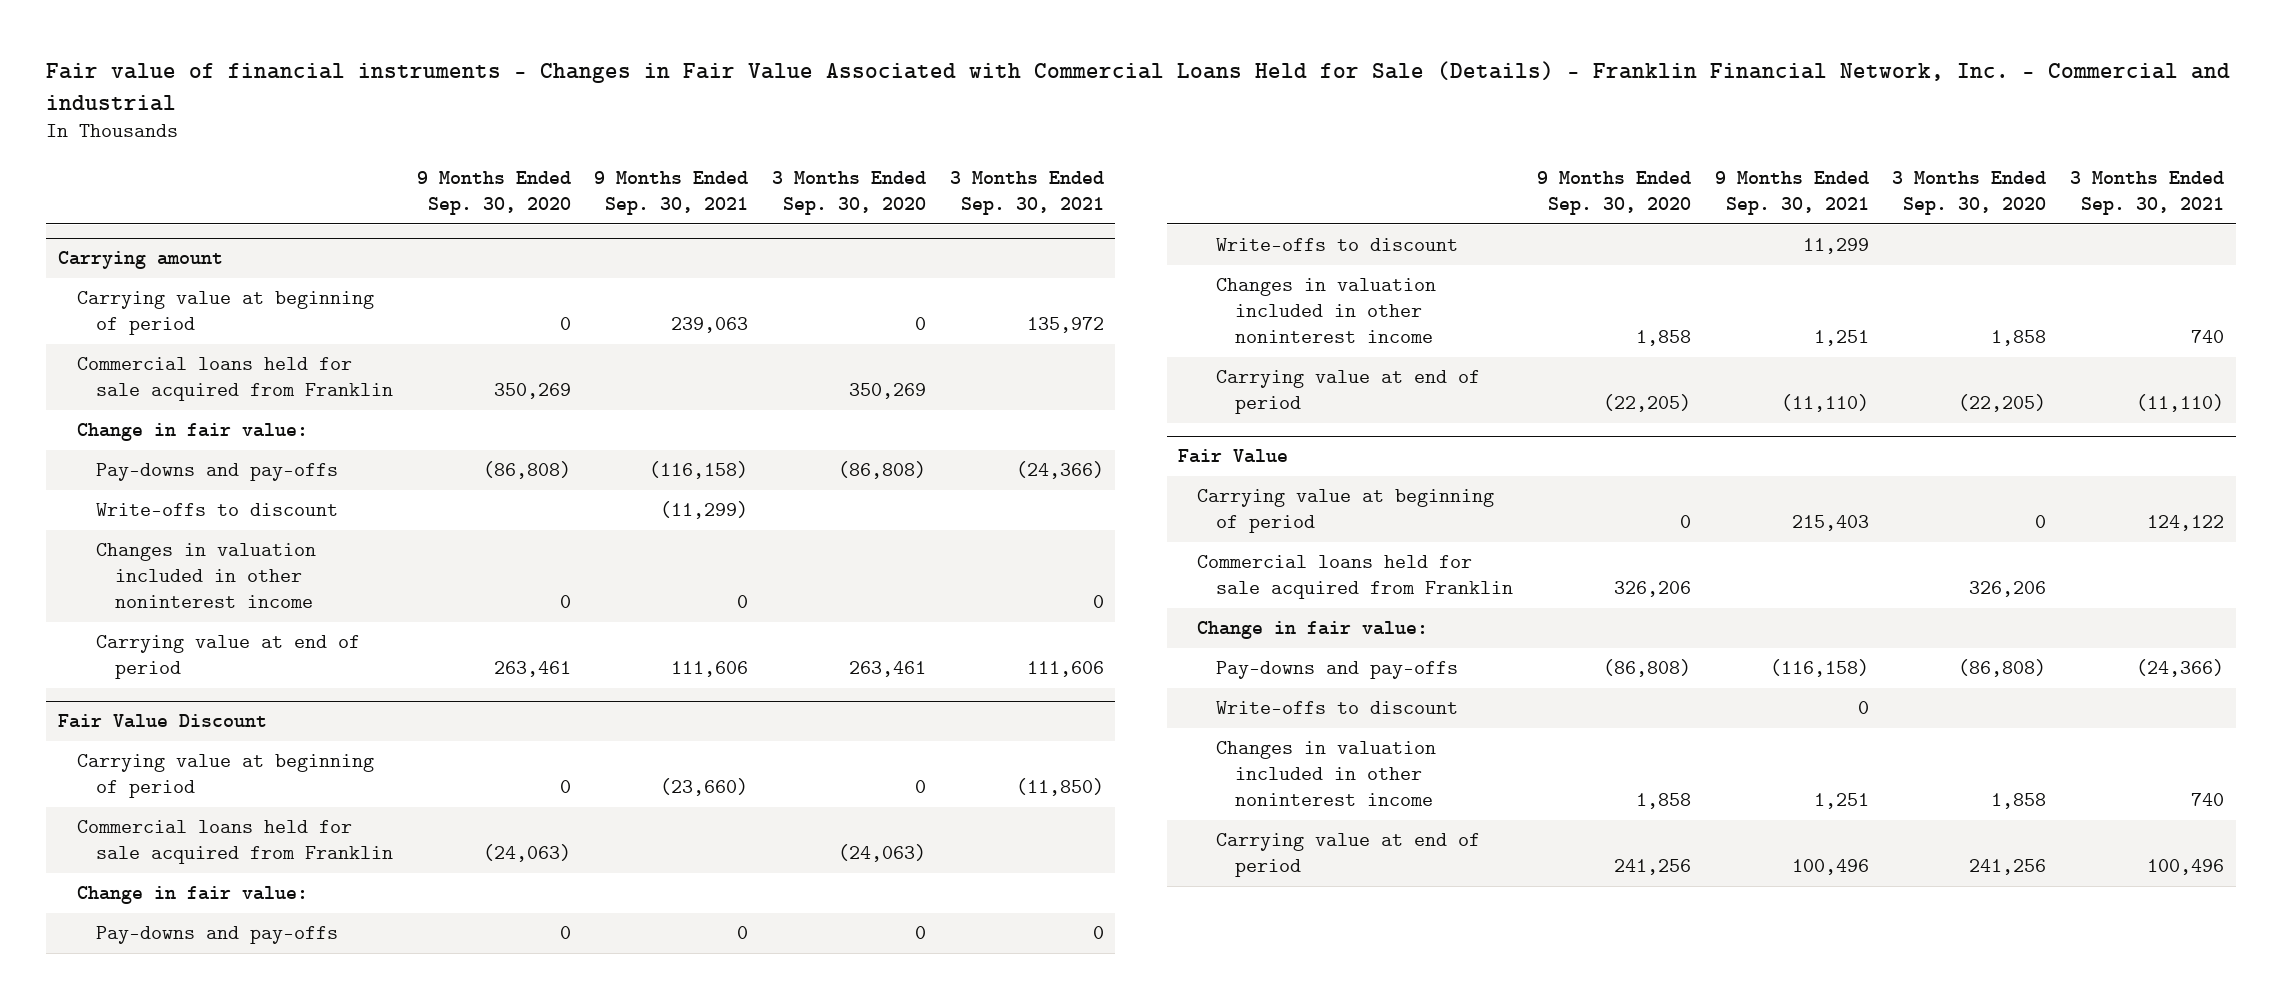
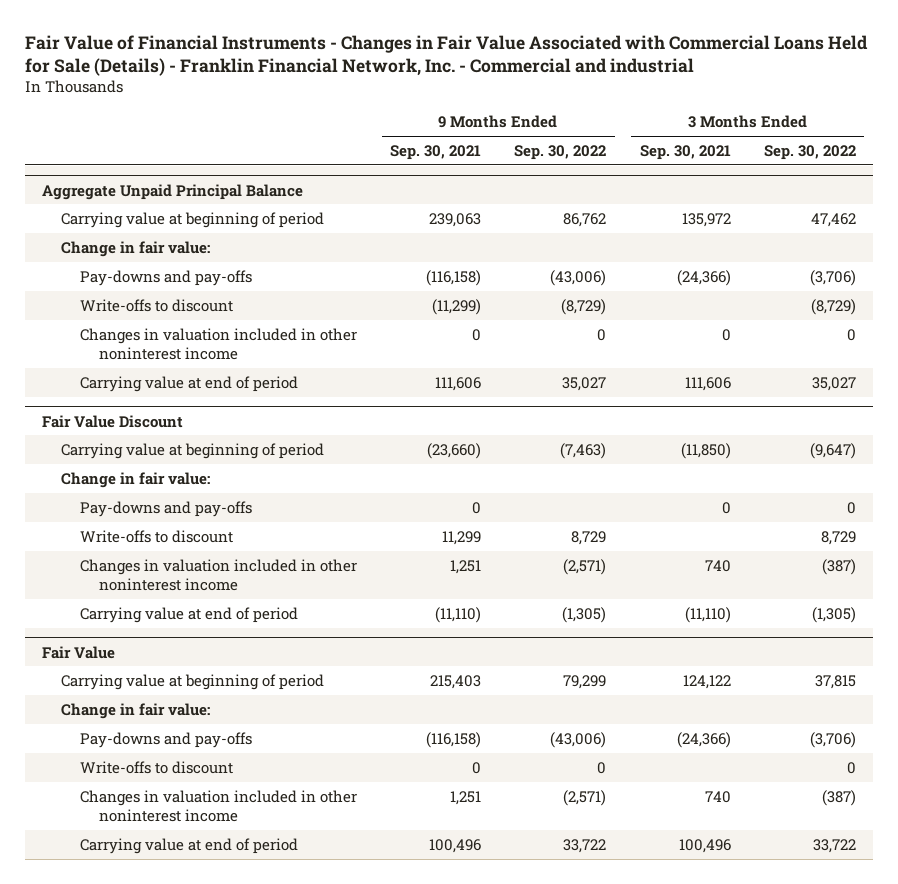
[46,61,2231,111] Fair value of financial instruments - Changes in Fair Value Associated with Commercial Loans Held for Sale (Details) - Franklin Financial Network, Inc. - Commercial and industrial -> [25,34,869,77] Fair Value of Financial Instruments - Changes in Fair Value Associated with Commercial Loans Held for Sale (Details) - Franklin Financial Network, Inc. - Commercial and industrial
[416,171,571,216] 9 Months Ended Sep. 30, 2020 -> none
[772,171,927,216] 3 Months Ended Sep. 30, 2020 -> none
none -> [514,144,607,160] Sep. 30, 2022
none -> [763,144,856,160] Sep. 30, 2022
[58,251,224,270] Carrying amount -> [41,183,303,200] Aggregate Unpaid Principal Balance
[77,357,394,402] Commercial loans held for sale acquired from Franklin -> none
[77,820,394,865] Commercial loans held for sale acquired from Franklin -> none
[1197,555,1514,600] Commercial loans held for sale acquired from Franklin -> none

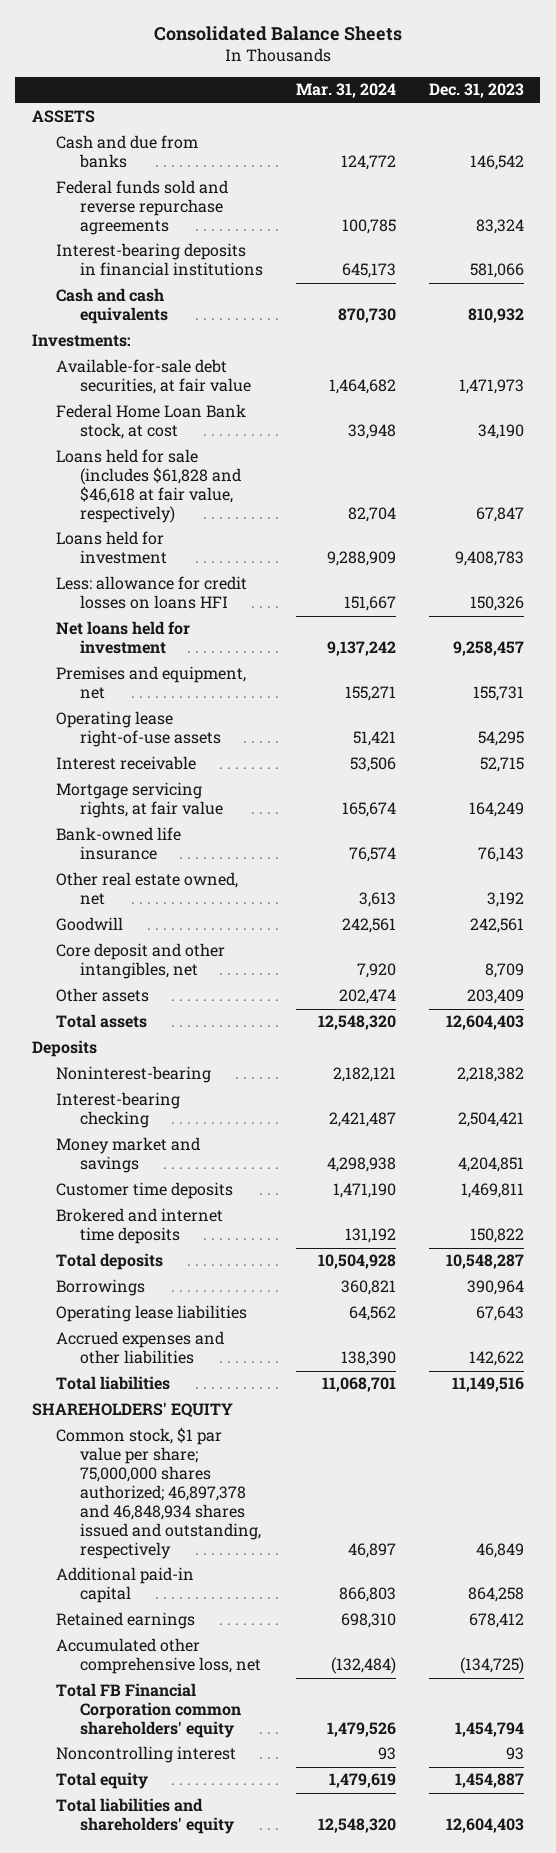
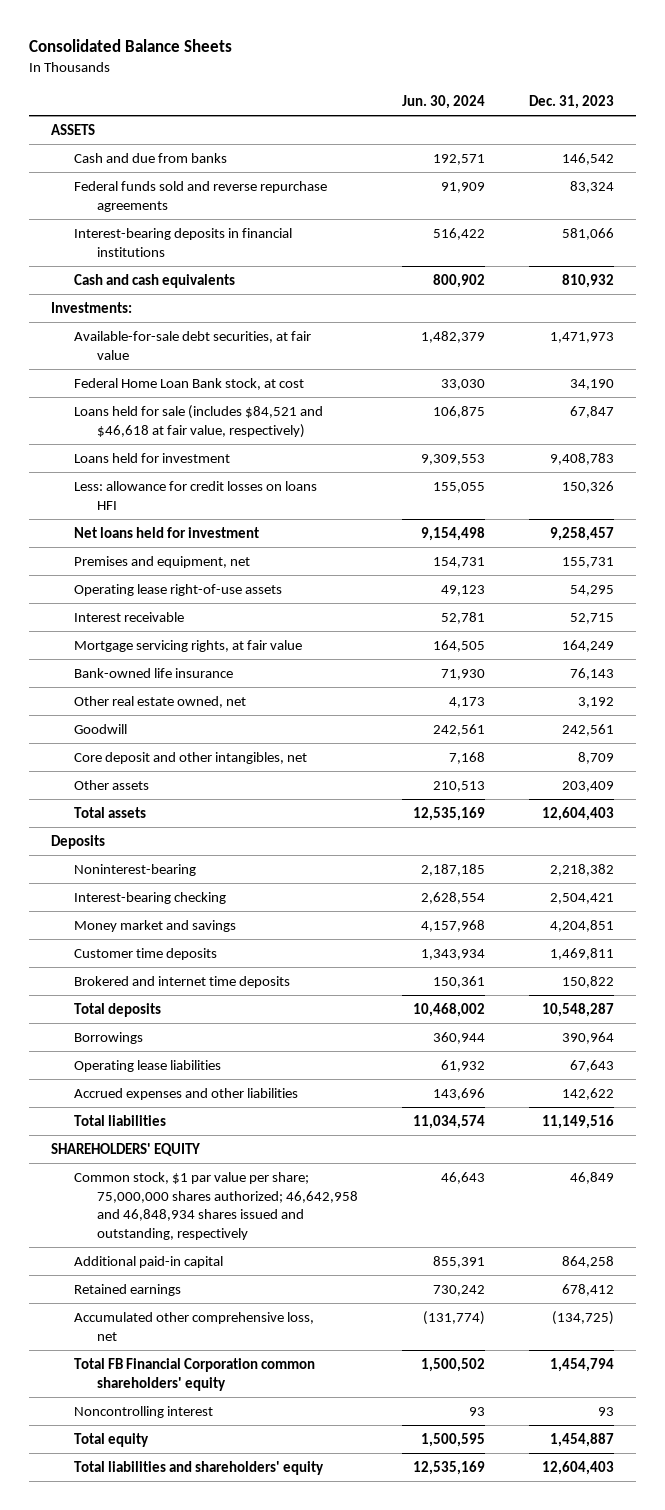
[295,83,396,99] Mar. 31, 2024 -> none
none -> [402,94,486,109] Jun. 30, 2024
[55,449,241,524] Loans held for sale (includes $61,828 and $46,618 at fair value, respectively) -> [74,404,324,438] Loans held for sale (includes $84,521 and $46,618 at fair value, respectively)
[55,1427,261,1560] Common stock, $1 par value per share; 75,000,000 shares authorized; 46,897,378 and 46,848,934 shares issued and outstanding, respectively -> [74,1171,359,1240] Common stock, $1 par value per share; 75,000,000 shares authorized; 46,642,958 and 46,848,934 shares issued and outstanding, respectively

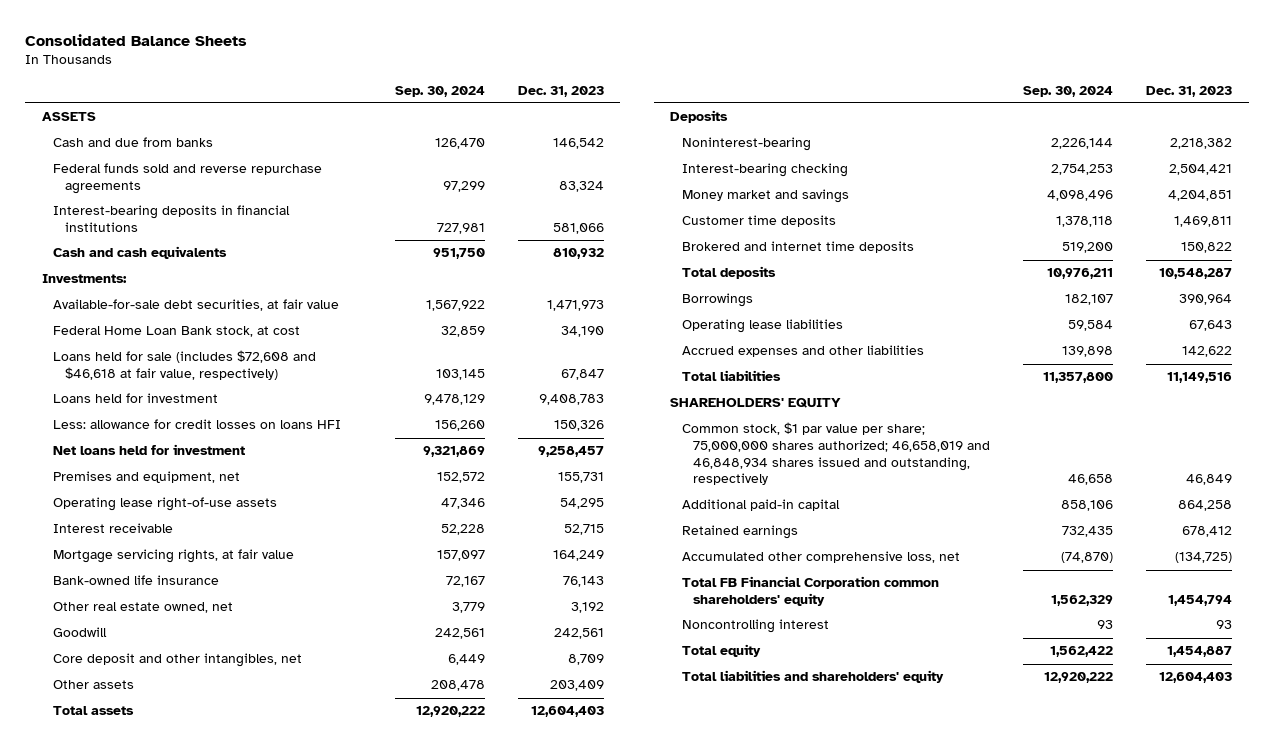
[402,94,486,109] Jun. 30, 2024 -> none
none -> [394,85,485,97] Sep. 30, 2024
[74,404,324,438] Loans held for sale (includes $84,521 and $46,618 at fair value, respectively) -> [53,350,317,380] Loans held for sale (includes $72,608 and $46,618 at fair value, respectively)
[74,1171,359,1240] Common stock, $1 par value per share; 75,000,000 shares authorized; 46,642,958 and 46,848,934 shares issued and outstanding, respectively -> [681,422,991,486] Common stock, $1 par value per share; 75,000,000 shares authorized; 46,658,019 and 46,848,934 shares issued and outstanding, respectively

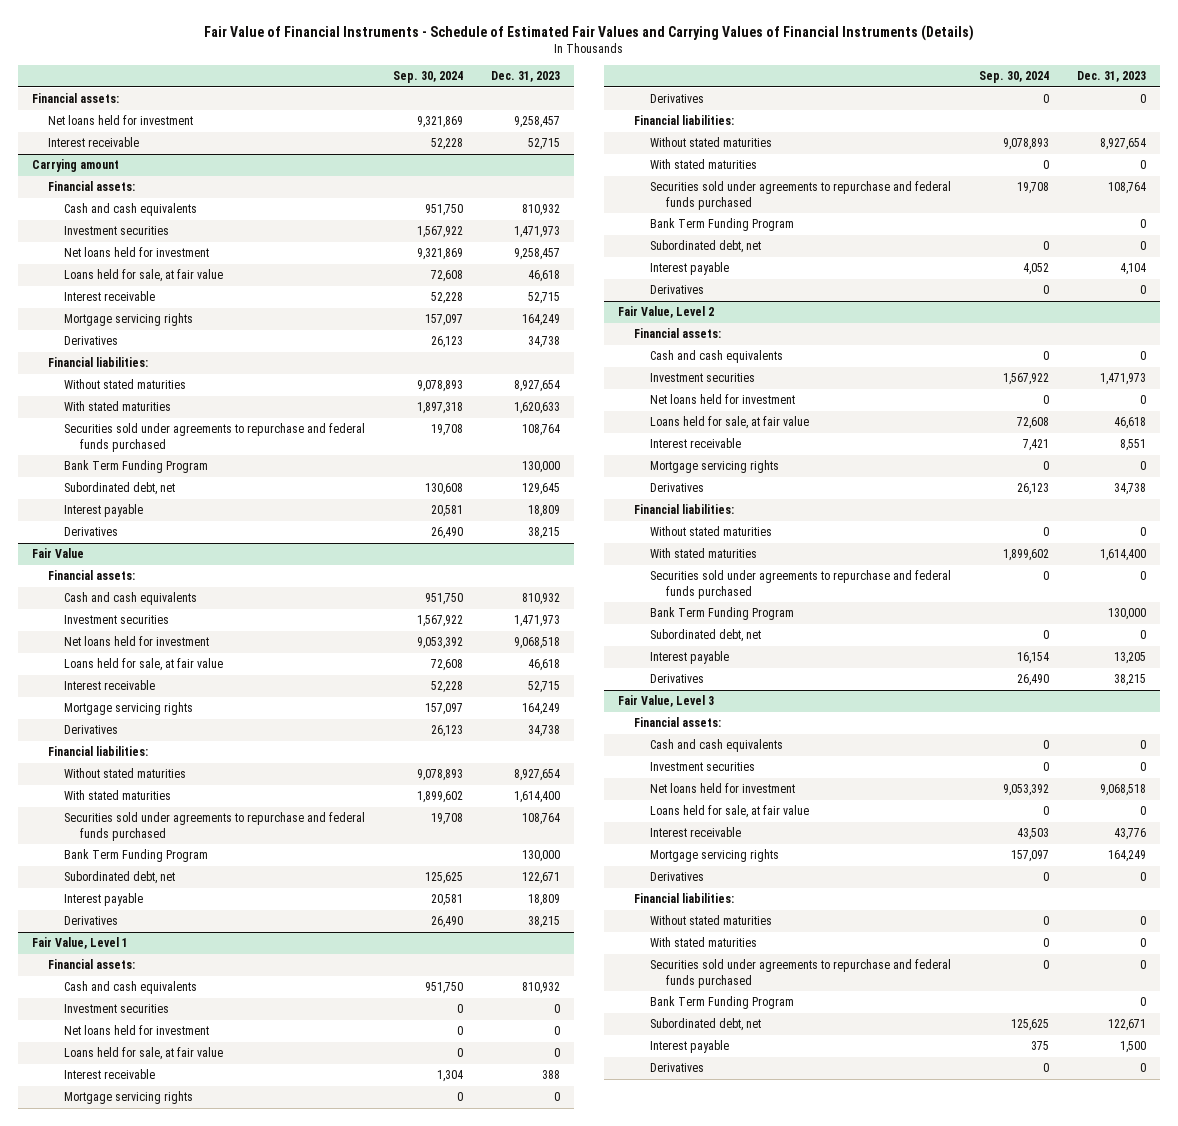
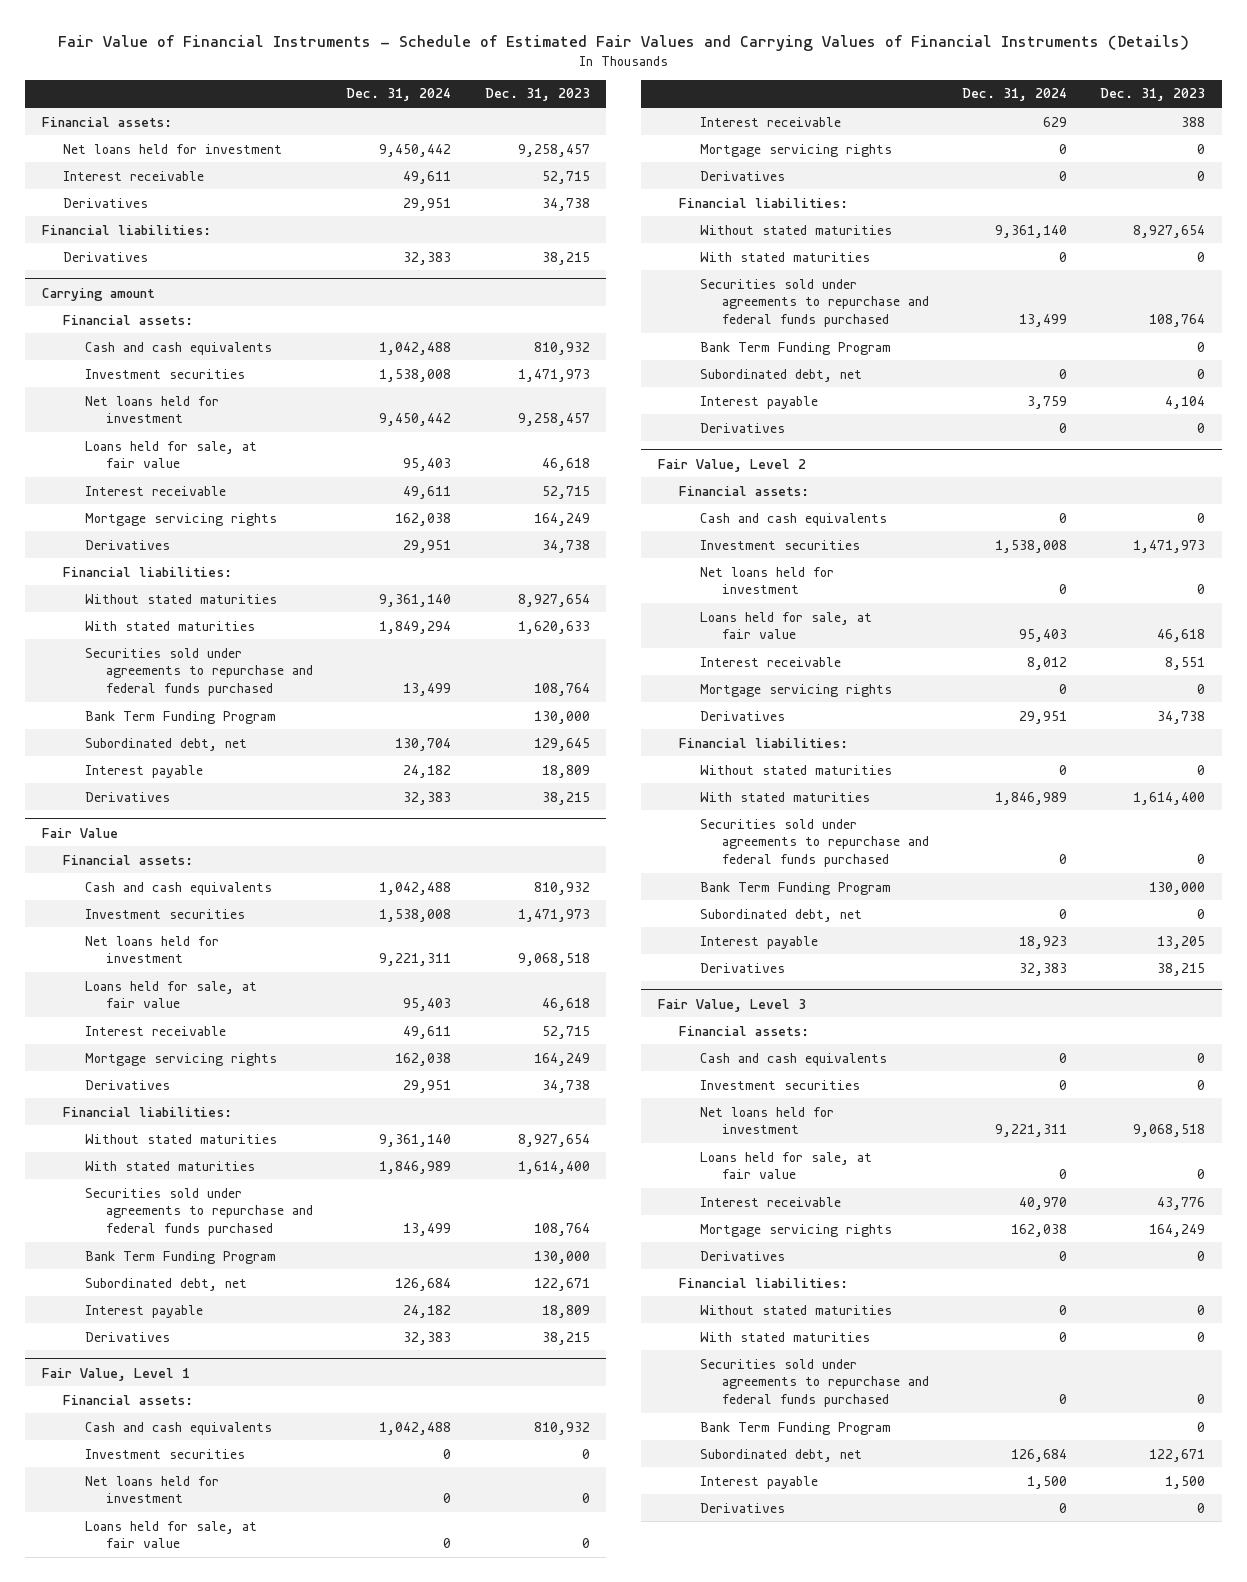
[393,71,464,84] Sep. 30, 2024 -> none
none -> [346,88,452,102] Dec. 31, 2024
none -> [63,197,149,208] Derivatives
none -> [41,224,211,235] Financial liabilities:
none -> [63,251,149,262] Derivatives

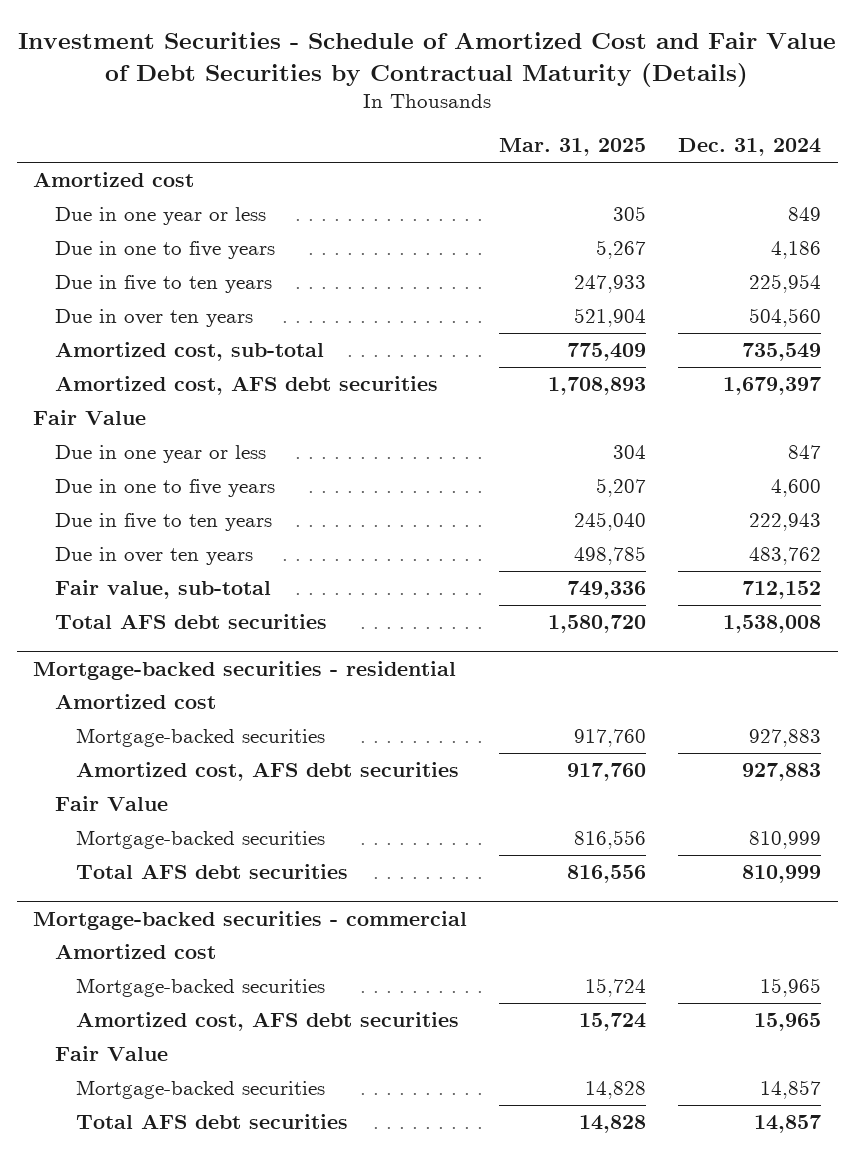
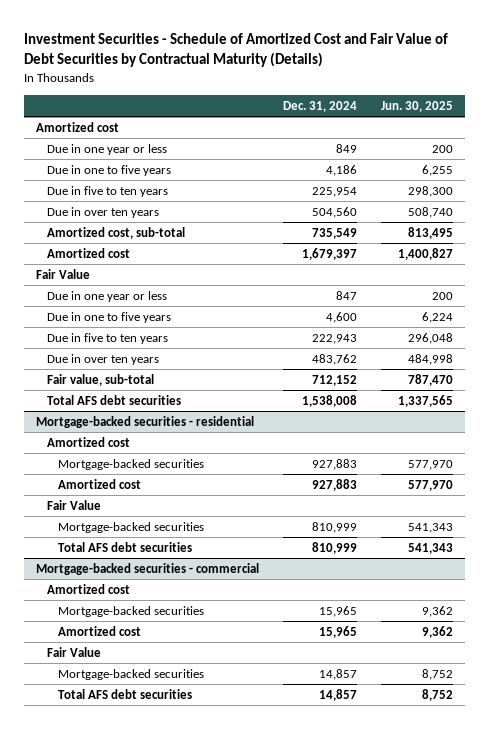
[499,138,647,157] Mar. 31, 2025 -> none
none -> [381,100,454,112] Jun. 30, 2025
[54,375,438,395] Amortized cost, AFS debt securities -> [47,247,131,258] Amortized cost
[75,761,459,781] Amortized cost, AFS debt securities -> [58,478,142,489] Amortized cost
[75,1011,459,1031] Amortized cost, AFS debt securities -> [58,625,142,636] Amortized cost

